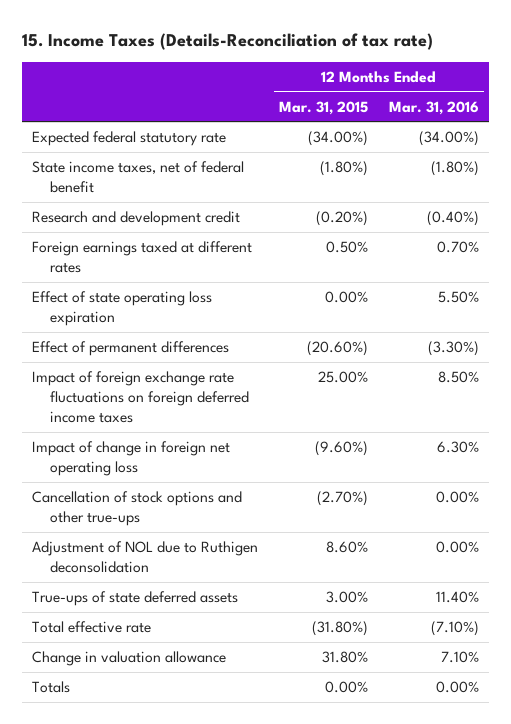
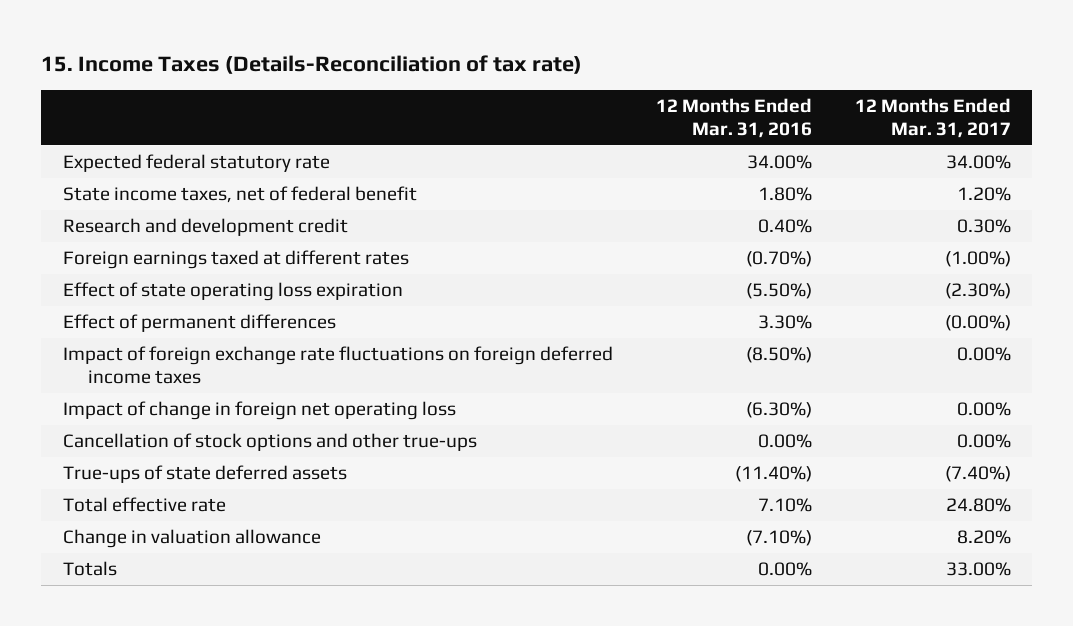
[279,100,369,115] Mar. 31, 2015 -> none
none -> [854,97,1011,138] 12 Months Ended Mar. 31, 2017
[418,131,479,147] (34.00%) -> [746,155,812,170] 34.00%
[430,161,479,177] (1.80%) -> [757,187,812,202] 1.80%
[426,211,479,227] (0.40%) -> [757,219,812,234] 0.40%
[436,241,479,254] 0.70% -> [745,251,812,268] (0.70%)
[437,291,479,304] 5.50% -> [745,283,812,300] (5.50%)
[427,341,479,357] (3.30%) -> [757,315,812,330] 3.30%
[437,371,479,384] 8.50% -> [745,347,812,364] (8.50%)
[436,441,479,454] 6.30% -> [745,402,812,419] (6.30%)
[32,541,259,574] Adjustment of NOL due to Ruthigen deconsolidation -> none
[435,591,479,604] 11.40% -> [734,466,812,483] (11.40%)
[430,621,479,637] (7.10%) -> [757,498,812,513] 7.10%
[440,651,479,664] 7.10% -> [745,530,812,547] (7.10%)

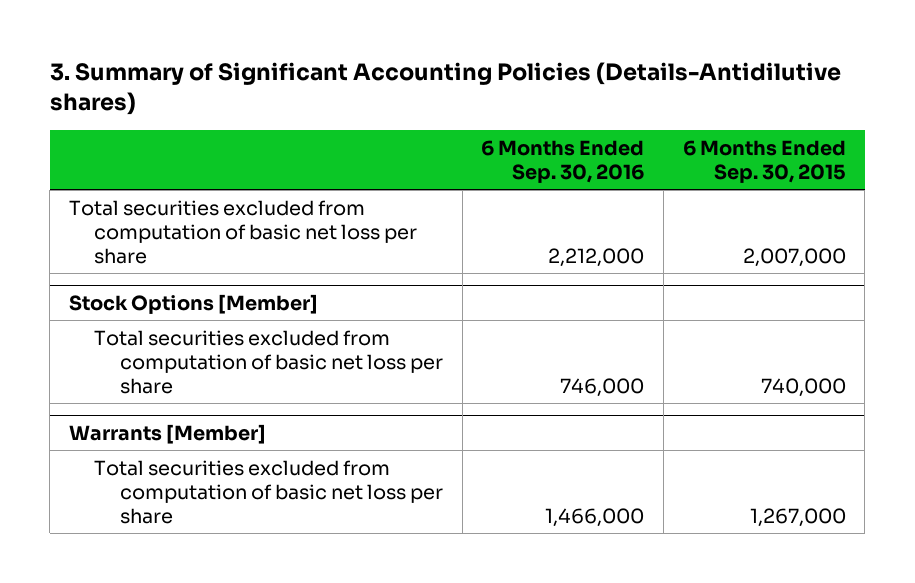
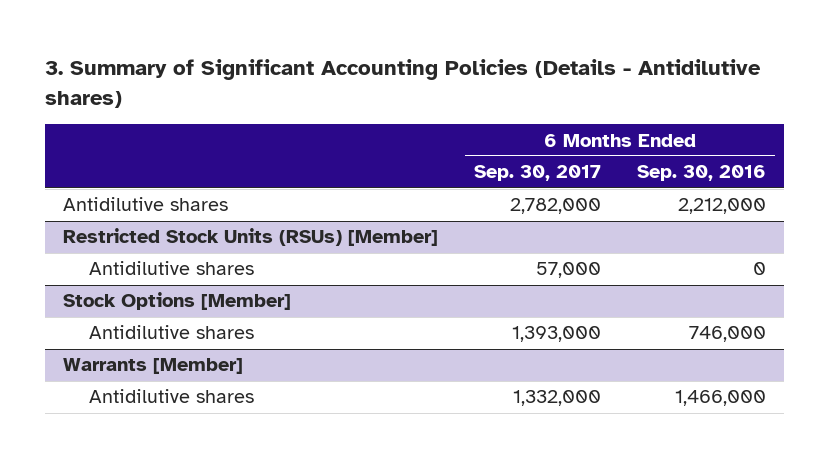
[49,62,841,116] 3. Summary of Significant Accounting Policies (Details-Antidilutive shares) -> [45,59,762,108] 3. Summary of Significant Accounting Policies (Details - Antidilutive shares)
[682,139,846,183] 6 Months Ended Sep. 30, 2015 -> none
none -> [474,165,602,182] Sep. 30, 2017
[69,199,418,264] Total securities excluded from computation of basic net loss per share -> [63,197,229,212] Antidilutive shares
none -> [63,228,439,247] Restricted Stock Units (RSUs) [Member]
none -> [89,261,255,276] Antidilutive shares
[94,329,443,394] Total securities excluded from computation of basic net loss per share -> [89,325,255,340] Antidilutive shares
[94,459,443,524] Total securities excluded from computation of basic net loss per share -> [89,389,255,404] Antidilutive shares

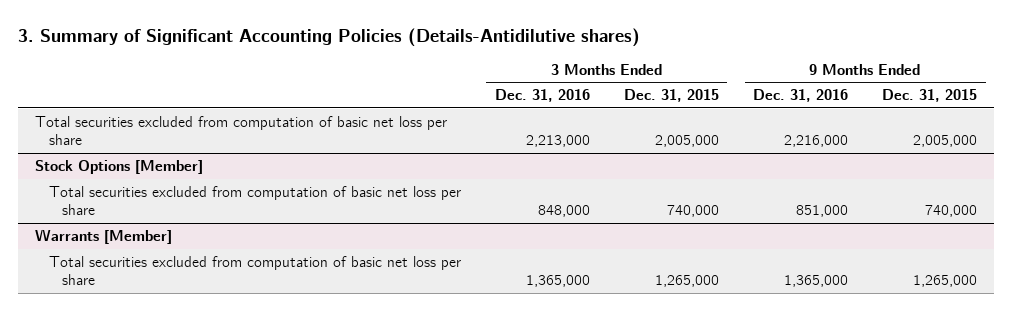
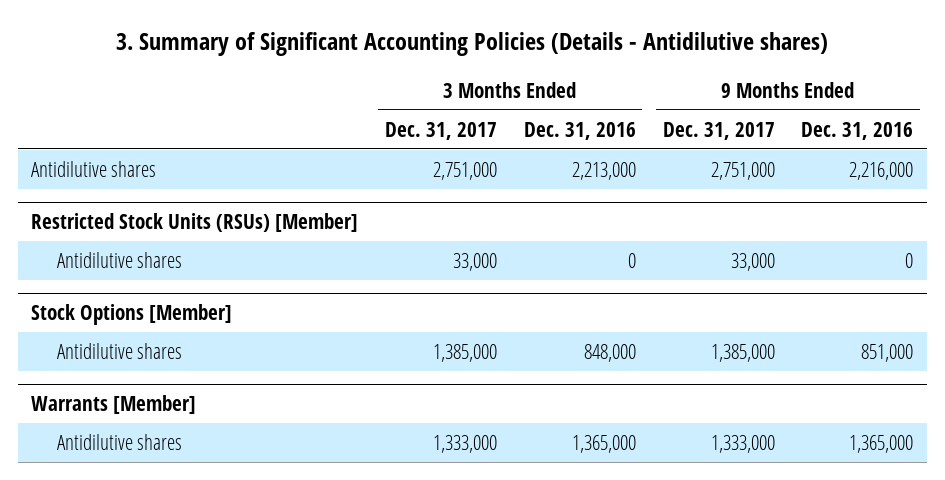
[18,27,641,47] 3. Summary of Significant Accounting Policies (Details-Antidilutive shares) -> [116,32,829,57] 3. Summary of Significant Accounting Policies (Details - Antidilutive shares)
[623,89,719,103] Dec. 31, 2015 -> none
[882,89,978,103] Dec. 31, 2015 -> none
none -> [385,121,498,140] Dec. 31, 2017
none -> [662,121,775,140] Dec. 31, 2017
[35,116,448,146] Total securities excluded from computation of basic net loss per share -> [31,160,157,177] Antidilutive shares
none -> [31,212,359,232] Restricted Stock Units (RSUs) [Member]
none -> [57,251,183,268] Antidilutive shares
[48,186,461,216] Total securities excluded from computation of basic net loss per share -> [57,342,183,359] Antidilutive shares
[48,256,461,286] Total securities excluded from computation of basic net loss per share -> [57,433,183,450] Antidilutive shares

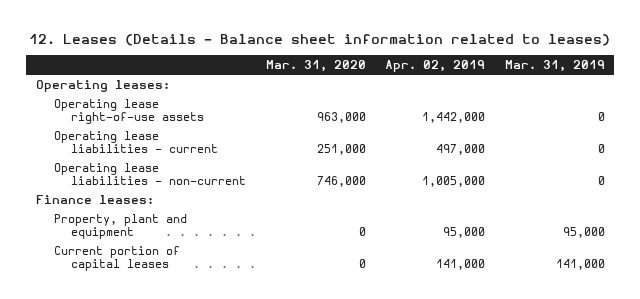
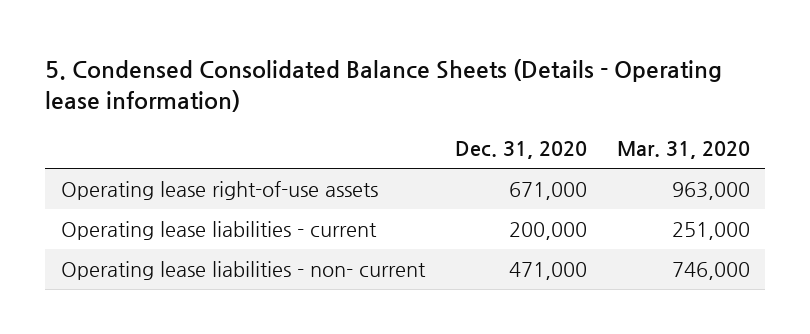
[29,33,611,46] 12. Leases (Details - Balance sheet information related to leases) -> [45,58,723,113] 5. Condensed Consolidated Balance Sheets (Details - Operating lease information)
[385,60,486,73] Apr. 02, 2019 -> none
[504,60,605,73] Mar. 31, 2019 -> none
none -> [454,141,587,160] Dec. 31, 2020
[35,79,170,92] Operating leases: -> none
[35,194,154,204] Finance leases: -> none
[53,213,187,240] Property, plant and equipment -> none
[53,245,180,272] Current portion of capital leases -> none
[53,162,247,186] Operating lease liabilities - non-current -> [60,260,426,280] Operating lease liabilities - non- current

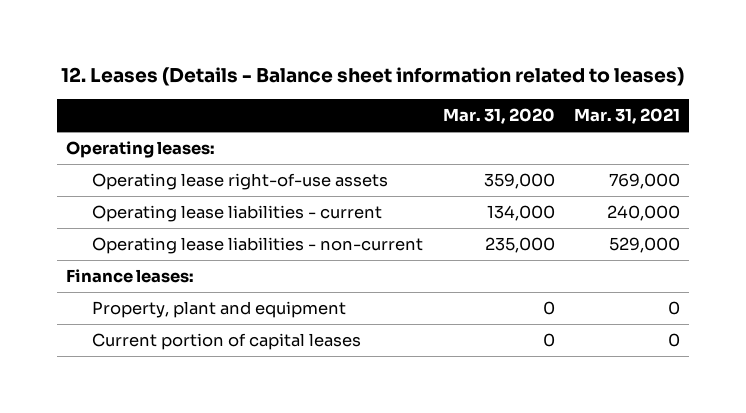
[45,58,723,113] 5. Condensed Consolidated Balance Sheets (Details - Operating lease information) -> [61,67,685,87] 12. Leases (Details - Balance sheet information related to leases)
[454,141,587,160] Dec. 31, 2020 -> none
none -> [573,108,680,125] Mar. 31, 2021
none -> [66,141,216,159] Operating leases:
[671,181,750,200] 963,000 -> [483,173,555,190] 359,000
[671,221,750,240] 251,000 -> [486,205,555,222] 134,000
[60,260,426,280] Operating lease liabilities - non- current -> [92,237,424,255] Operating lease liabilities - non-current
[671,261,750,280] 746,000 -> [484,237,555,254] 235,000
none -> [66,269,195,284] Finance leases:
none -> [92,301,347,319] Property, plant and equipment
none -> [92,333,362,351] Current portion of capital leases

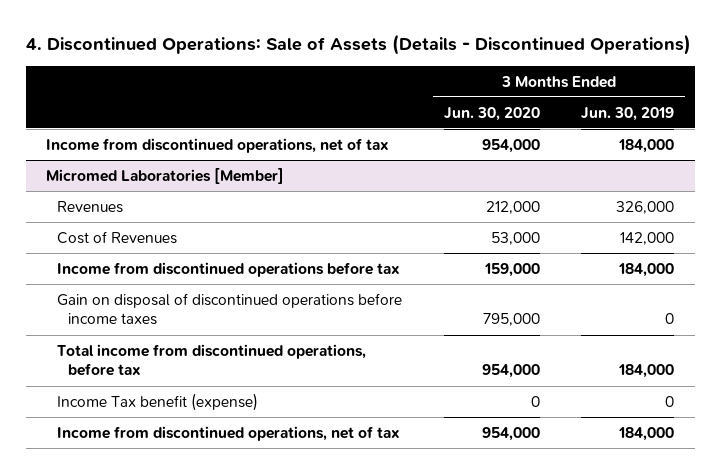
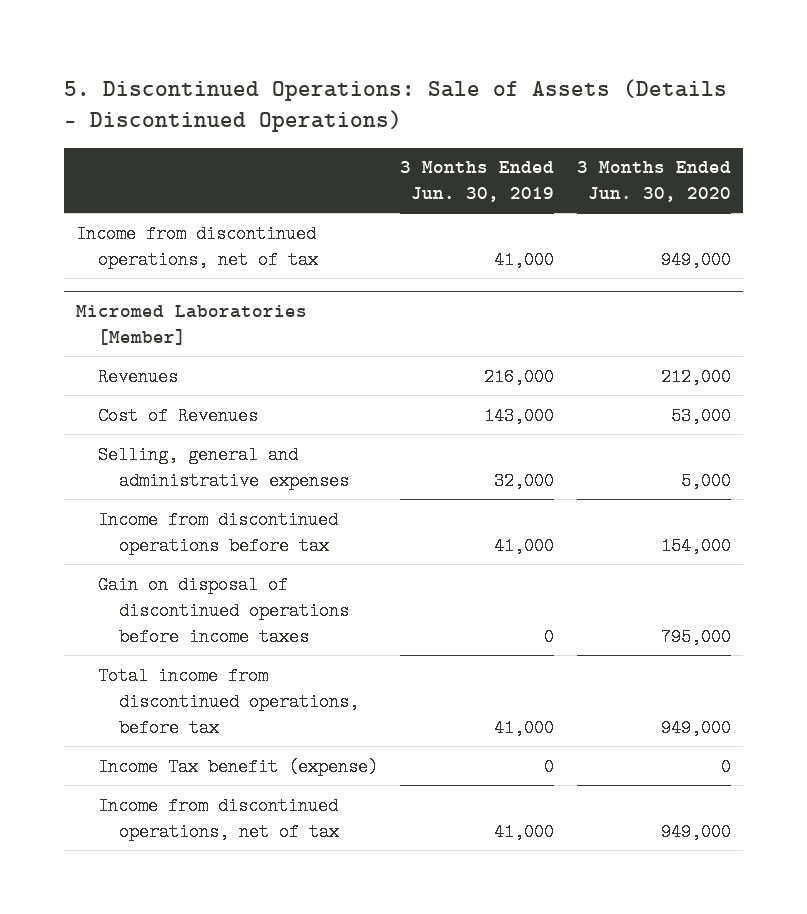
[25,34,691,56] 4. Discontinued Operations: Sale of Assets (Details - Discontinued Operations) -> [64,78,728,133] 5. Discontinued Operations: Sale of Assets (Details - Discontinued Operations)
[481,138,540,153] 954,000 -> [661,250,732,269] 949,000
[618,138,675,153] 184,000 -> [494,250,555,269] 41,000
[616,200,675,214] 326,000 -> [484,367,555,386] 216,000
[620,231,675,245] 142,000 -> [484,406,555,425] 143,000
none -> [97,445,350,490] Selling, general and administrative expenses
[483,262,540,277] 159,000 -> [661,536,732,555] 154,000
[618,262,675,277] 184,000 -> [494,536,555,555] 41,000
[481,364,540,379] 954,000 -> [661,718,732,737] 949,000
[618,364,675,379] 184,000 -> [494,718,555,737] 41,000
[481,426,540,441] 954,000 -> [661,822,732,841] 949,000
[618,426,675,441] 184,000 -> [494,822,555,841] 41,000

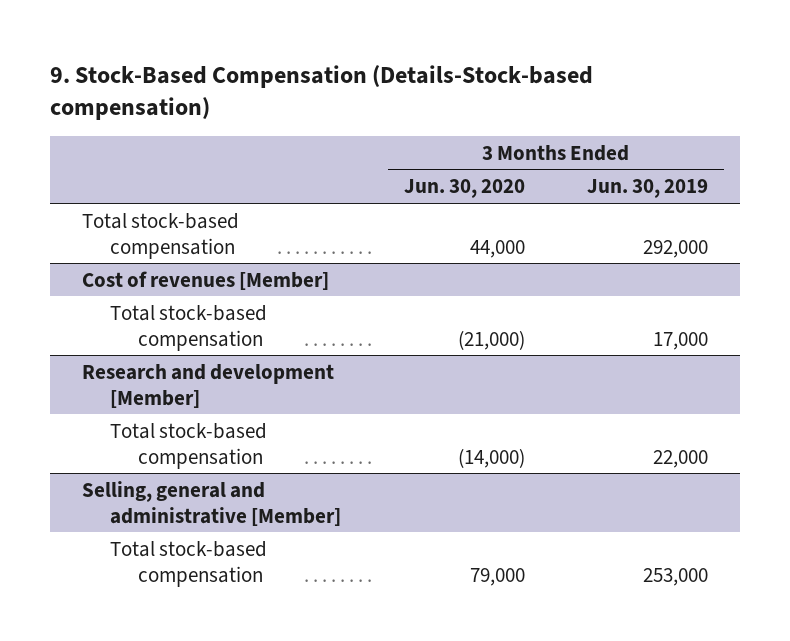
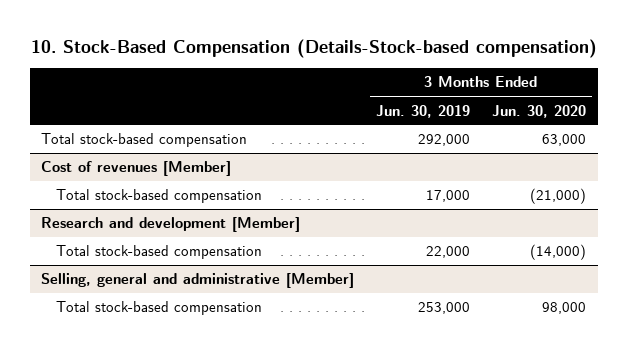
[50,64,594,121] 9. Stock-Based Compensation (Details-Stock-based compensation) -> [30,38,597,58] 10. Stock-Based Compensation (Details-Stock-based compensation)
[469,239,525,258] 44,000 -> [542,134,587,147] 63,000
[469,567,525,586] 79,000 -> [542,302,587,315] 98,000

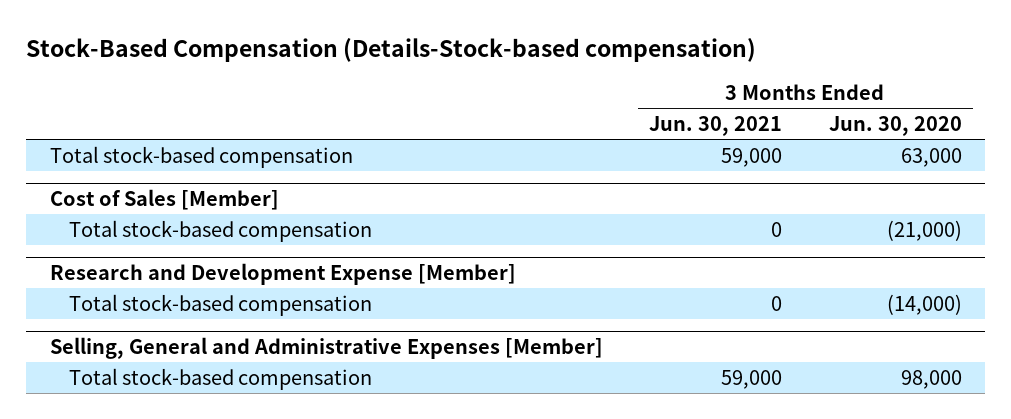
[30,38,597,58] 10. Stock-Based Compensation (Details-Stock-based compensation) -> [26,38,757,63] Stock-Based Compensation (Details-Stock-based compensation)
[376,104,471,118] Jun. 30, 2019 -> none
none -> [649,115,783,136] Jun. 30, 2021
[40,161,231,177] Cost of revenues [Member] -> [49,189,279,211] Cost of Sales [Member]
[40,217,300,233] Research and development [Member] -> [49,263,516,286] Research and Development Expense [Member]
[40,273,354,289] Selling, general and administrative [Member] -> [49,337,603,360] Selling, General and Administrative Expenses [Member]

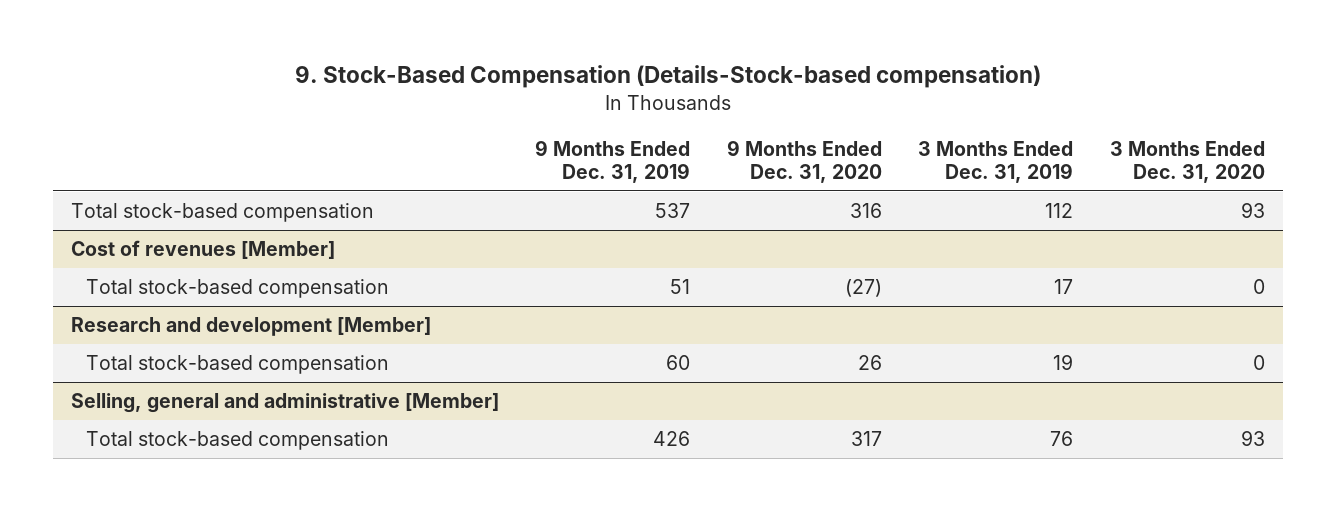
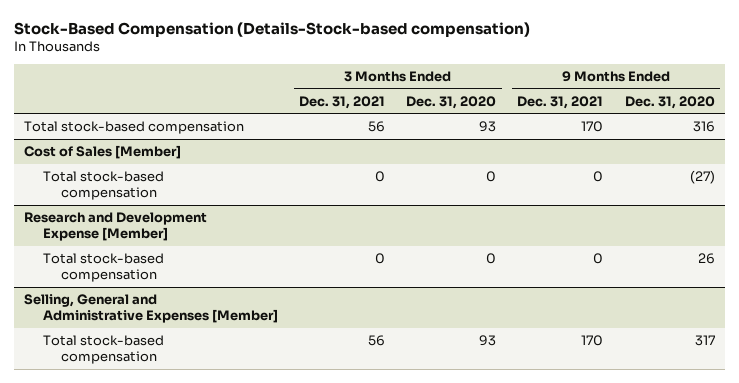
[294,65,1041,89] 9. Stock-Based Compensation (Details-Stock-based compensation) -> [13,21,530,37] Stock-Based Compensation (Details-Stock-based compensation)
[535,139,691,184] 9 Months Ended Dec. 31, 2019 -> none
[918,140,1074,184] 3 Months Ended Dec. 31, 2019 -> none
none -> [298,95,385,109] Dec. 31, 2021
none -> [517,95,604,109] Dec. 31, 2021
[71,239,336,259] Cost of revenues [Member] -> [24,145,182,160] Cost of Sales [Member]
[71,316,432,336] Research and development [Member] -> [24,212,208,242] Research and Development Expense [Member]
[71,392,500,413] Selling, general and administrative [Member] -> [24,294,278,324] Selling, General and Administrative Expenses [Member]

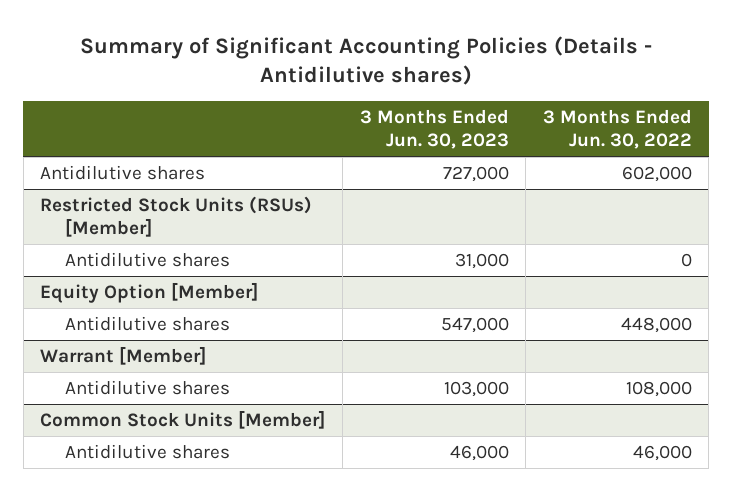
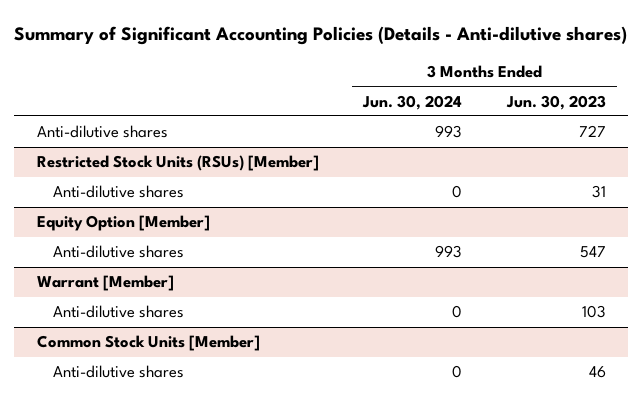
[80,35,653,86] Summary of Significant Accounting Policies (Details - Antidilutive shares) -> [14,25,628,45] Summary of Significant Accounting Policies (Details - Anti-dilutive shares)
[542,109,692,150] 3 Months Ended Jun. 30, 2022 -> none
none -> [362,94,463,110] Jun. 30, 2024
[40,165,206,181] Antidilutive shares -> [36,125,168,139] Anti-dilutive shares
[442,166,509,183] 727,000 -> [578,125,606,138] 727
[64,252,230,268] Antidilutive shares -> [52,185,184,199] Anti-dilutive shares
[454,253,509,270] 31,000 -> [591,185,606,199] 31
[64,316,230,332] Antidilutive shares -> [52,245,184,259] Anti-dilutive shares
[440,317,509,334] 547,000 -> [579,246,606,259] 547
[64,380,230,396] Antidilutive shares -> [52,305,184,319] Anti-dilutive shares
[443,381,509,398] 103,000 -> [581,305,606,319] 103
[64,444,230,460] Antidilutive shares -> [52,365,184,379] Anti-dilutive shares
[449,445,509,462] 46,000 -> [588,366,606,379] 46

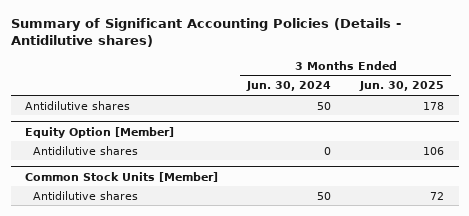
[14,25,628,45] Summary of Significant Accounting Policies (Details - Anti-dilutive shares) -> [10,17,401,48] Summary of Significant Accounting Policies (Details - Antidilutive shares)
[505,94,606,110] Jun. 30, 2023 -> none
none -> [359,81,445,92] Jun. 30, 2025
[36,155,319,172] Restricted Stock Units (RSUs) [Member] -> none
[52,185,184,199] Anti-dilutive shares -> none
[36,125,168,139] Anti-dilutive shares -> [25,100,131,110] Antidilutive shares
[435,125,463,139] 993 -> [317,101,332,110] 50
[36,275,174,292] Warrant [Member] -> none
[52,305,184,319] Anti-dilutive shares -> none
[52,245,184,259] Anti-dilutive shares -> [33,145,139,155] Antidilutive shares
[435,245,463,259] 993 -> [324,146,332,155] 0
[52,365,184,379] Anti-dilutive shares -> [33,190,139,200] Antidilutive shares
[452,365,463,379] 0 -> [317,191,332,200] 50

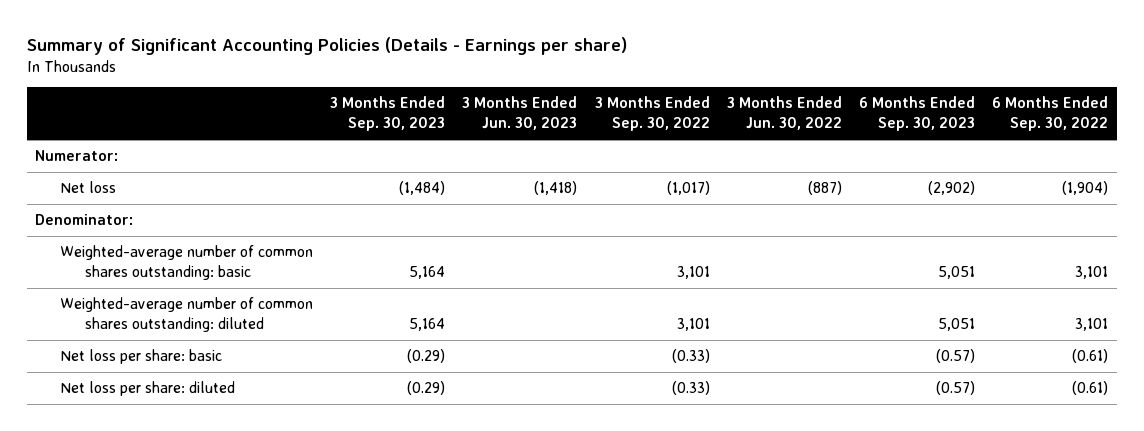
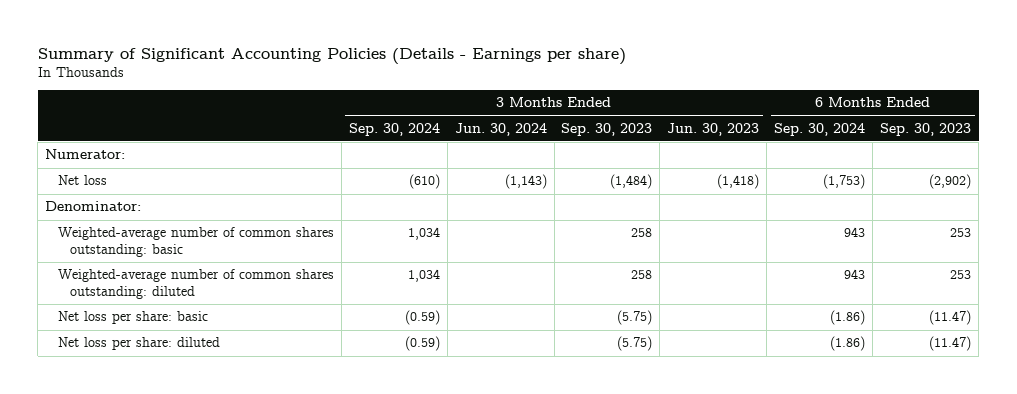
[594,96,710,132] 3 Months Ended Sep. 30, 2022 -> none
[726,96,842,131] 3 Months Ended Jun. 30, 2022 -> none
[992,96,1109,132] 6 Months Ended Sep. 30, 2022 -> none
none -> [348,122,440,136] Sep. 30, 2024
none -> [454,122,547,136] Jun. 30, 2024
none -> [774,122,866,136] Sep. 30, 2024
[409,266,446,280] 5,164 -> [631,228,653,238] 258
[938,266,976,280] 5,051 -> [950,228,972,238] 253
[409,318,446,332] 5,164 -> [631,270,653,280] 258
[938,318,976,332] 5,051 -> [950,270,972,280] 253
[407,349,446,364] (0.29) -> [617,310,653,326] (5.75)
[936,349,976,364] (0.57) -> [929,310,972,326] (11.47)
[407,381,446,396] (0.29) -> [617,336,653,352] (5.75)
[936,381,976,396] (0.57) -> [929,336,972,352] (11.47)

